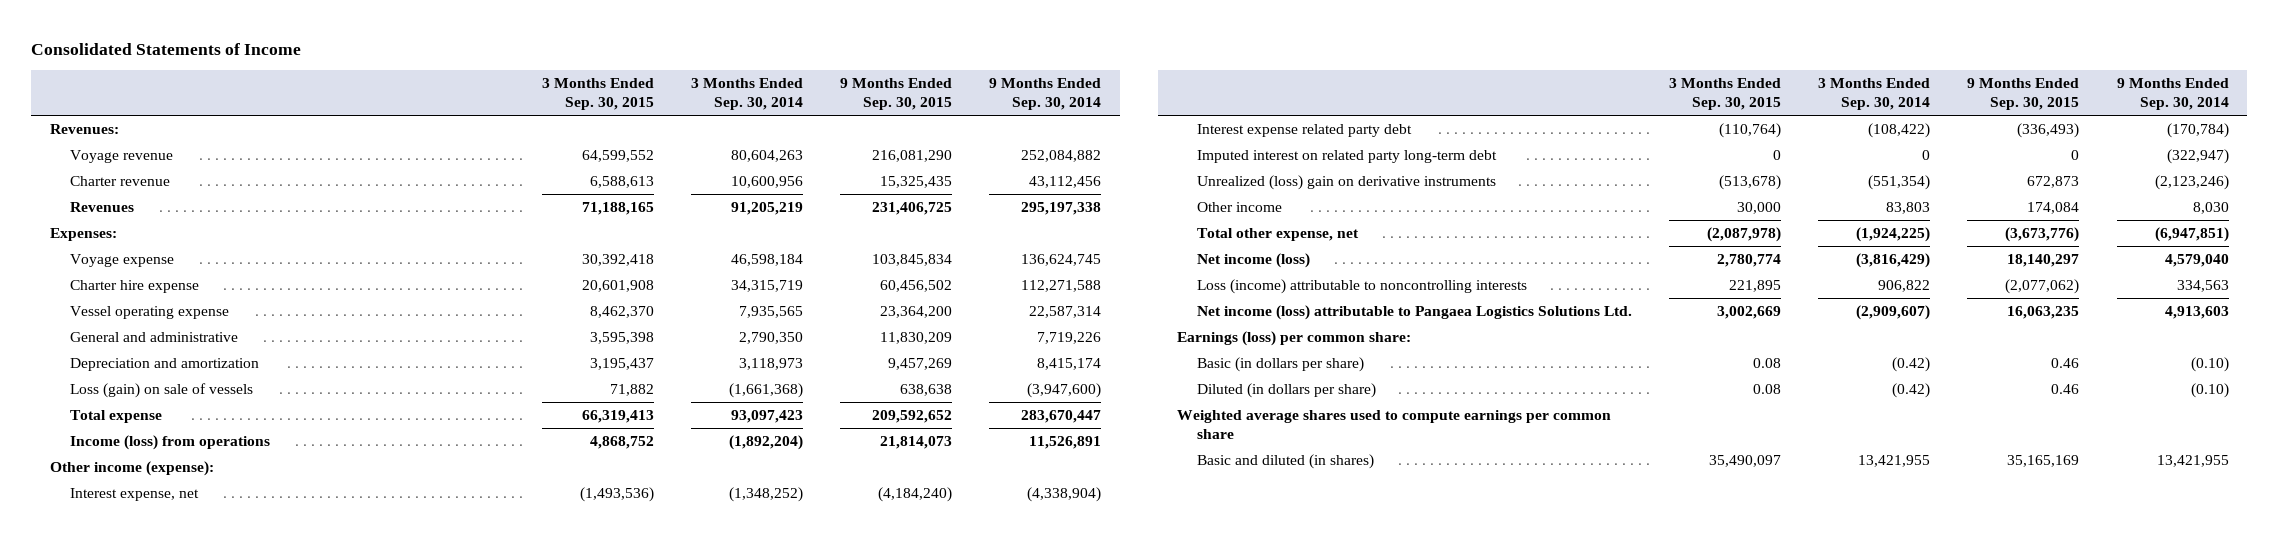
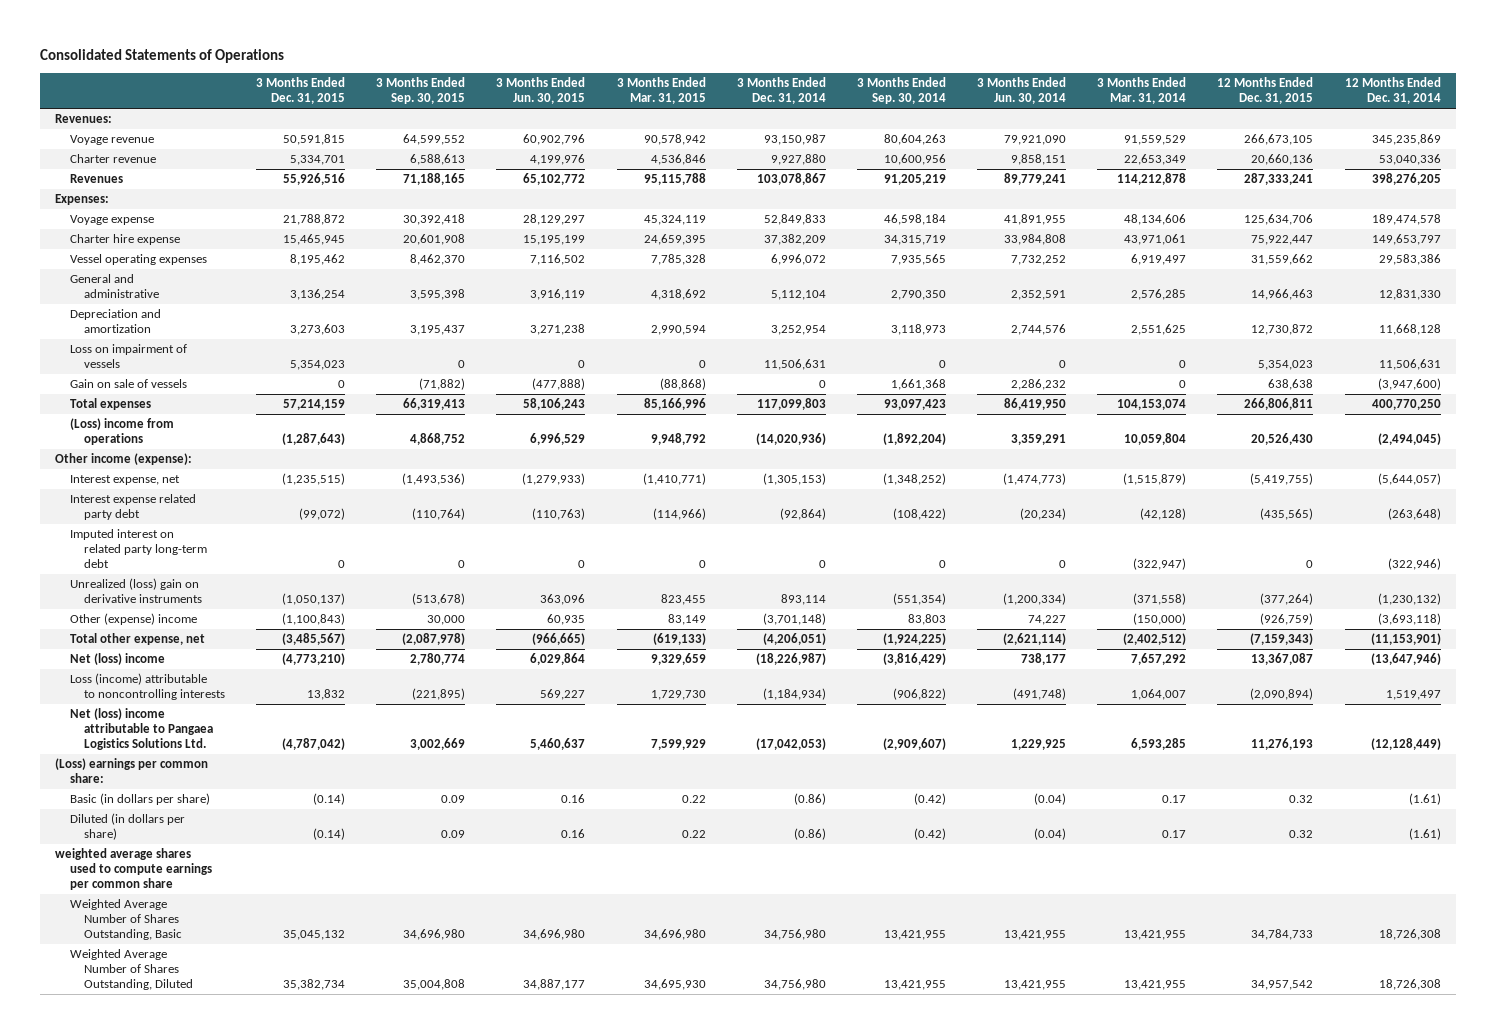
[31,42,302,55] Consolidated Statements of Income -> [39,48,284,63] Consolidated Statements of Operations
[840,78,953,111] 9 Months Ended Sep. 30, 2015 -> none
[989,78,1102,111] 9 Months Ended Sep. 30, 2014 -> none
none -> [256,77,346,105] 3 Months Ended Dec. 31, 2015
none -> [496,77,586,105] 3 Months Ended Jun. 30, 2015
none -> [616,77,706,105] 3 Months Ended Mar. 31, 2015
none -> [736,77,826,105] 3 Months Ended Dec. 31, 2014
none -> [977,77,1067,105] 3 Months Ended Jun. 30, 2014
none -> [1097,77,1187,105] 3 Months Ended Mar. 31, 2014
none -> [1217,77,1314,105] 12 Months Ended Dec. 31, 2015
none -> [1344,77,1441,105] 12 Months Ended Dec. 31, 2014
[69,305,229,319] Vessel operating expense -> [69,254,207,266] Vessel operating expenses
none -> [69,344,187,369] Loss on impairment of vessels
[69,382,253,398] Loss (gain) on sale of vessels -> [69,379,187,389] Gain on sale of vessels
[609,383,654,396] 71,882 -> [419,378,466,391] (71,882)
[729,382,804,398] (1,661,368) -> [890,379,946,391] 1,661,368
[69,409,162,423] Total expense -> [69,398,151,411] Total expenses
[69,434,270,450] Income (loss) from operations -> [69,418,174,446] (Loss) income from operations
[1196,201,1282,212] Other income -> [69,613,197,626] Other (expense) income
[1196,453,1374,469] Basic and diluted (in shares) -> none
[1196,252,1310,268] Net income (loss) -> [69,653,165,666] Net (loss) income
[1729,279,1782,292] 221,895 -> [412,688,466,701] (221,895)
[1878,279,1931,292] 906,822 -> [892,688,946,701] (906,822)
[1196,304,1632,320] Net income (loss) attributable to Pangaea Logistics Solutions Ltd. -> [69,708,214,751] Net (loss) income attributable to Pangaea Logistics Solutions Ltd.
[1176,330,1411,346] Earnings (loss) per common share: -> [55,758,209,784] (Loss) earnings per common share:
[1753,357,1782,368] 0.08 -> [441,795,466,804] 0.09
[1753,383,1782,394] 0.08 -> [441,830,466,839] 0.09
[1176,409,1611,440] Weighted average shares used to compute earnings per common share -> [55,848,212,891] weighted average shares used to compute earnings per common share
none -> [69,899,183,941] Weighted Average Number of Shares Outstanding, Basic
none -> [69,949,194,991] Weighted Average Number of Shares Outstanding, Diluted

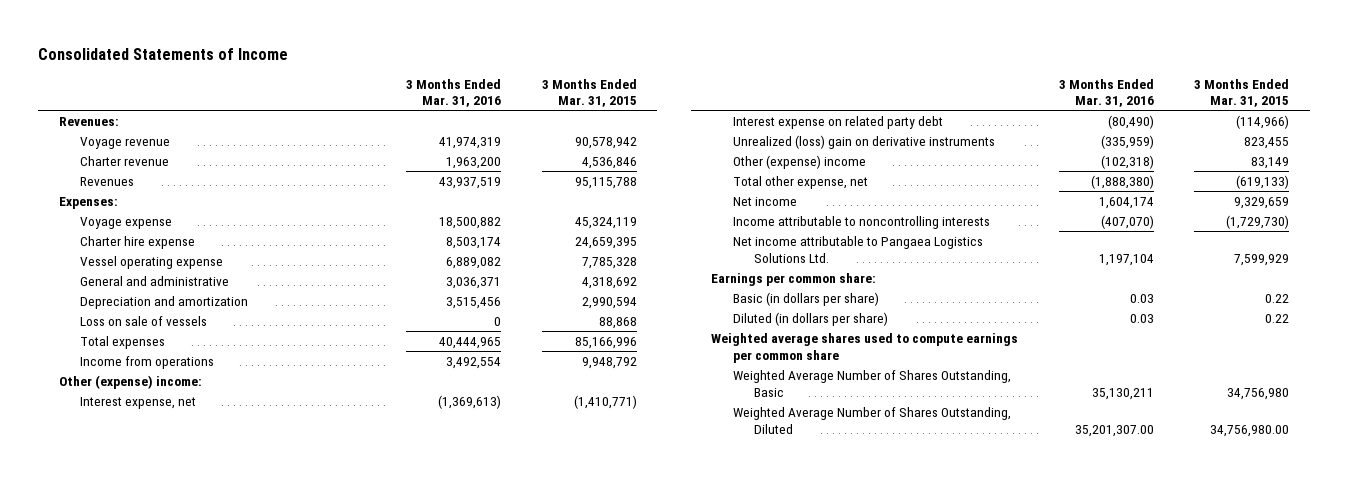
[39,48,284,63] Consolidated Statements of Operations -> [38,47,289,60] Consolidated Statements of Income
[256,77,346,105] 3 Months Ended Dec. 31, 2015 -> none
[376,77,466,105] 3 Months Ended Sep. 30, 2015 -> none
[496,77,586,105] 3 Months Ended Jun. 30, 2015 -> none
[736,77,826,105] 3 Months Ended Dec. 31, 2014 -> none
[856,77,946,105] 3 Months Ended Sep. 30, 2014 -> none
[977,77,1067,105] 3 Months Ended Jun. 30, 2014 -> none
[1097,77,1187,105] 3 Months Ended Mar. 31, 2014 -> none
[1217,77,1314,105] 12 Months Ended Dec. 31, 2015 -> none
[1344,77,1441,105] 12 Months Ended Dec. 31, 2014 -> none
none -> [406,78,502,108] 3 Months Ended Mar. 31, 2016
[69,254,207,266] Vessel operating expenses -> [79,256,223,270] Vessel operating expense
[69,344,187,369] Loss on impairment of vessels -> none
[69,379,187,389] Gain on sale of vessels -> [79,316,207,327] Loss on sale of vessels
[659,378,706,391] (88,868) -> [598,317,637,330] 88,868
[69,418,174,446] (Loss) income from operations -> [79,356,214,370] Income from operations
[55,453,193,466] Other income (expense): -> [58,375,202,390] Other (expense) income:
[69,529,208,569] Imputed interest on related party long-term debt -> none
[69,494,196,521] Interest expense related party debt -> [732,116,943,130] Interest expense on related party debt
[69,653,165,666] Net (loss) income -> [732,197,797,207] Net income
[69,673,226,701] Loss (income) attributable to noncontrolling interests -> [732,216,990,230] Income attributable to noncontrolling interests
[650,690,706,701] 1,729,730 -> [1226,215,1290,230] (1,729,730)
[69,708,214,751] Net (loss) income attributable to Pangaea Logistics Solutions Ltd. -> [732,236,983,263] Net income attributable to Pangaea Logistics Solutions Ltd.
[55,758,209,784] (Loss) earnings per common share: -> [711,273,877,287] Earnings per common share:
[55,848,212,891] weighted average shares used to compute earnings per common share -> [711,333,1019,363] Weighted average shares used to compute earnings per common share
[643,929,706,941] 34,696,980 -> [1227,387,1290,400] 34,756,980
[643,979,706,991] 34,695,930 -> [1210,424,1290,437] 34,756,980.00

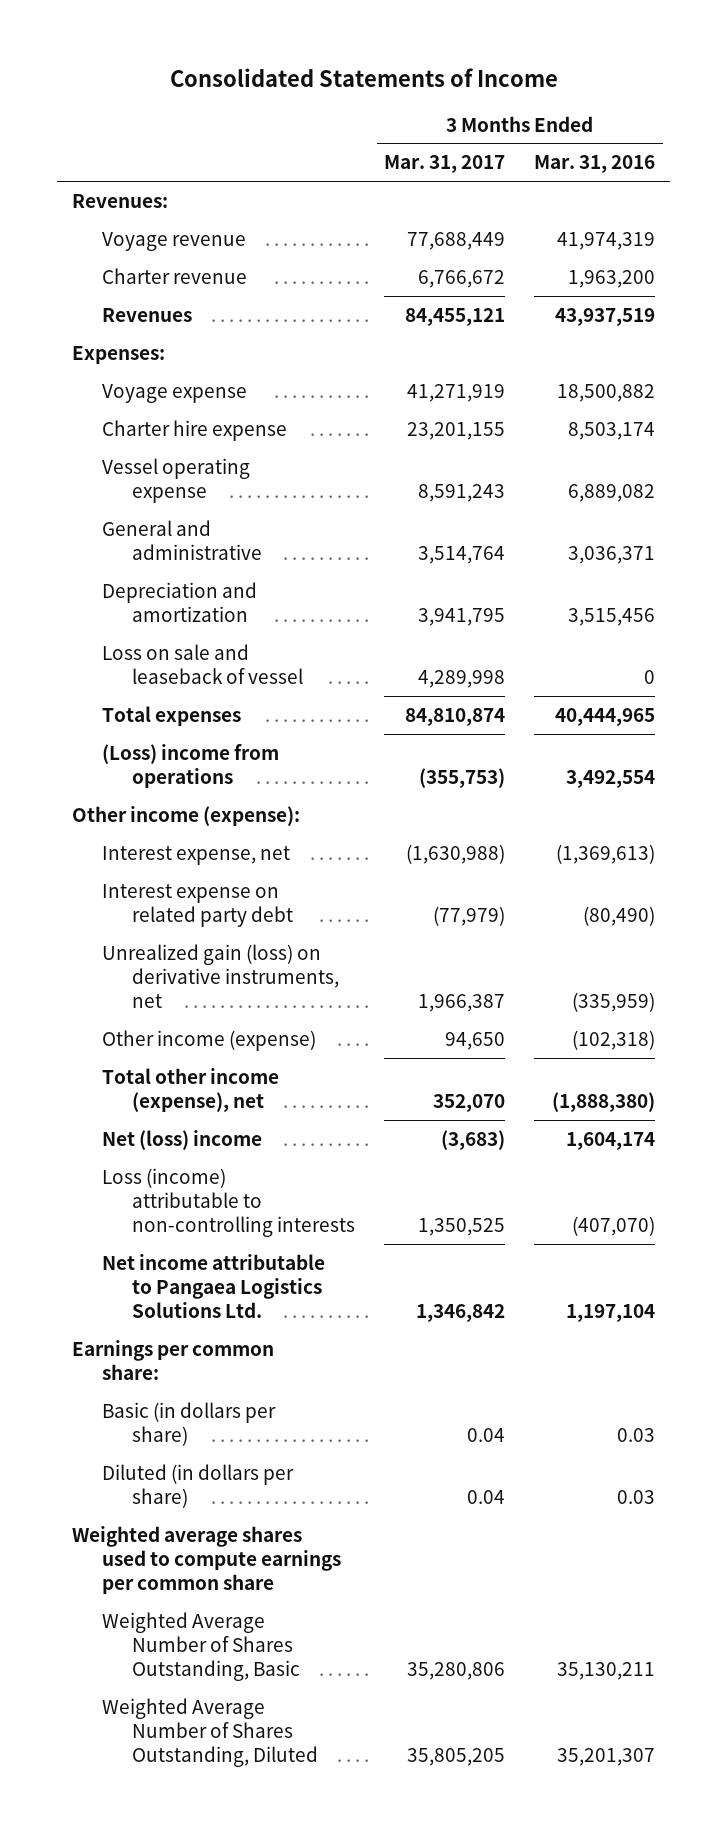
[541,78,637,108] 3 Months Ended Mar. 31, 2015 -> none
none -> [384,155,506,174] Mar. 31, 2017
[79,316,207,327] Loss on sale of vessels -> [101,643,303,684] Loss on sale and leaseback of vessel
[79,356,214,370] Income from operations -> [101,743,279,788] (Loss) income from operations
[58,375,202,390] Other (expense) income: -> [72,805,301,826] Other income (expense):
[732,135,995,150] Unrealized (loss) gain on derivative instruments -> [101,943,339,1008] Unrealized gain (loss) on derivative instruments, net
[732,155,866,170] Other (expense) income -> [101,1029,316,1051] Other income (expense)
[732,176,868,190] Total other expense, net -> [101,1067,279,1112] Total other income (expense), net
[732,197,797,207] Net income -> [101,1129,262,1150] Net (loss) income
[732,216,990,230] Income attributable to noncontrolling interests -> [101,1167,355,1237] Loss (income) attributable to non-controlling interests
[1074,424,1154,437] 35,201,307.00 -> [557,1747,656,1766] 35,201,307

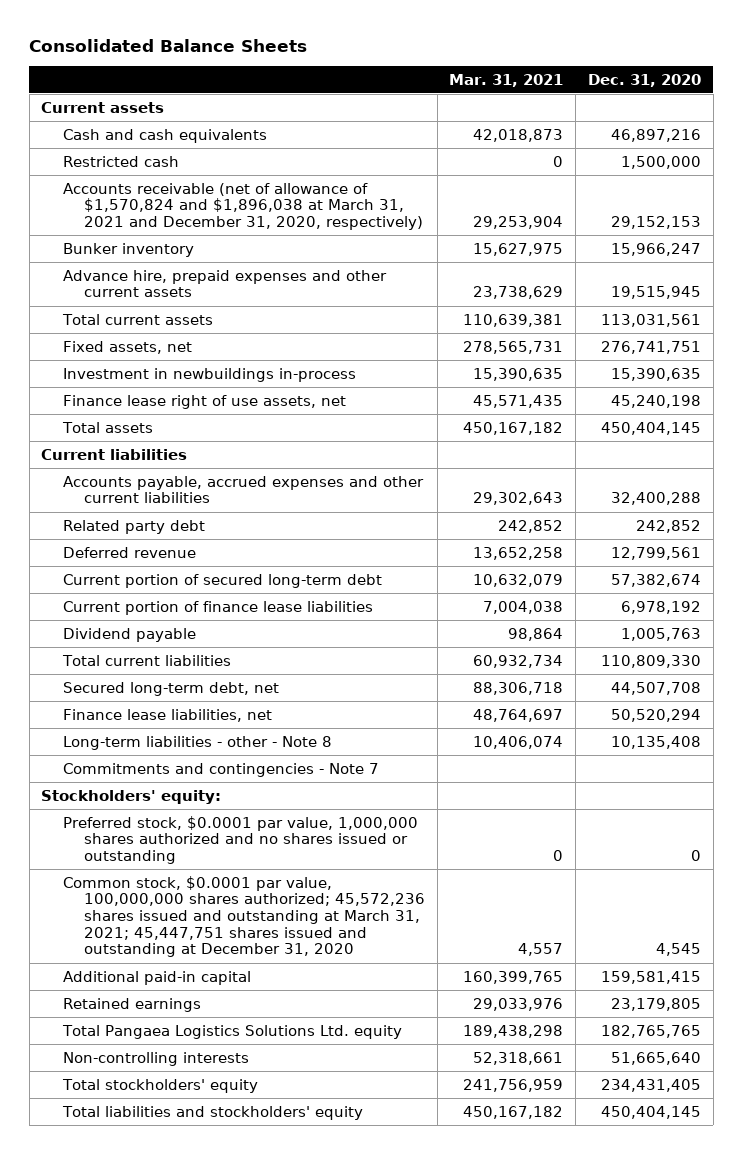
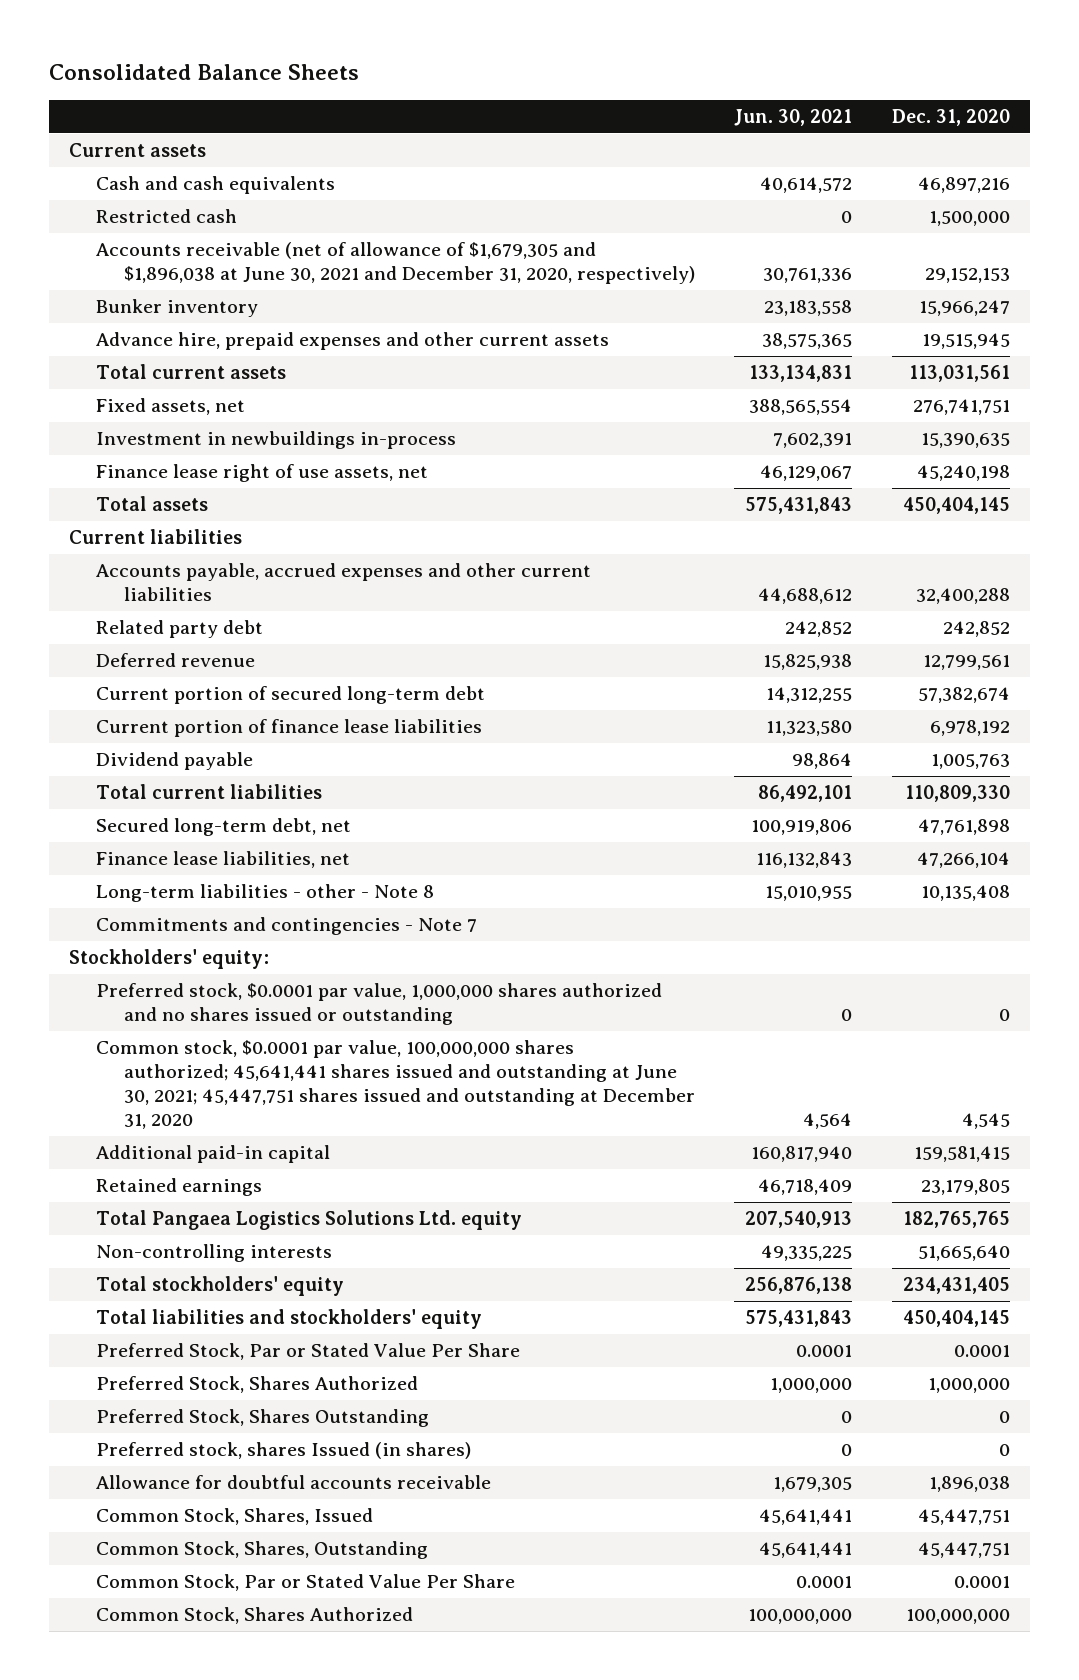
[449,73,564,87] Mar. 31, 2021 -> none
none -> [734,108,853,126] Jun. 30, 2021
[62,182,423,231] Accounts receivable (net of allowance of $1,570,824 and $1,896,038 at March 31, 2021 and December 31, 2020, respectively) -> [96,242,695,285] Accounts receivable (net of allowance of $1,679,305 and $1,896,038 at June 30, 2021 and December 31, 2020, respectively)
[610,681,701,695] 44,507,708 -> [918,819,1011,836] 47,761,898
[610,708,701,722] 50,520,294 -> [917,852,1011,869] 47,266,104
[62,875,425,958] Common stock, $0.0001 par value, 100,000,000 shares authorized; 45,572,236 shares issued and outstanding at March 31, 2021; 45,447,751 shares issued and outstanding at December 31, 2020 -> [96,1040,695,1130] Common stock, $0.0001 par value, 100,000,000 shares authorized; 45,641,441 shares issued and outstanding at June 30, 2021; 45,447,751 shares issued and outstanding at December 31, 2020
none -> [96,1343,521,1361] Preferred Stock, Par or Stated Value Per Share
none -> [96,1376,419,1394] Preferred Stock, Shares Authorized
none -> [96,1409,430,1428] Preferred Stock, Shares Outstanding
none -> [96,1442,472,1460] Preferred stock, shares Issued (in shares)
none -> [96,1475,492,1490] Allowance for doubtful accounts receivable
none -> [96,1508,374,1526] Common Stock, Shares, Issued
none -> [96,1541,429,1560] Common Stock, Shares, Outstanding
none -> [96,1574,516,1592] Common Stock, Par or Stated Value Per Share
none -> [96,1607,414,1625] Common Stock, Shares Authorized

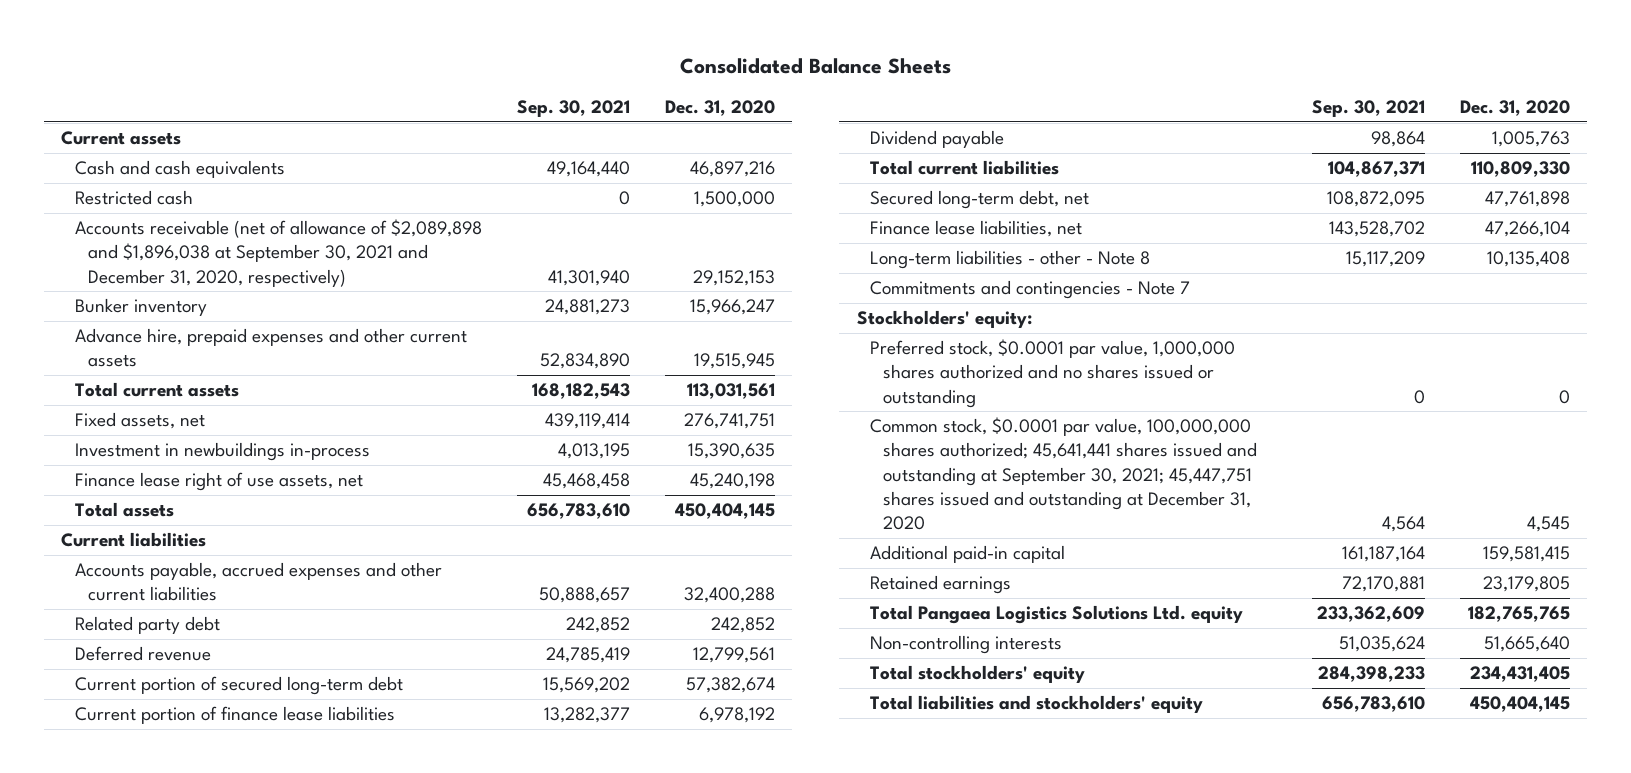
[734,108,853,126] Jun. 30, 2021 -> none
none -> [516,99,630,117] Sep. 30, 2021
[96,242,695,285] Accounts receivable (net of allowance of $1,679,305 and $1,896,038 at June 30, 2021 and December 31, 2020, respectively) -> [74,219,482,287] Accounts receivable (net of allowance of $2,089,898 and $1,896,038 at September 30, 2021 and December 31, 2020, respectively)
[96,1040,695,1130] Common stock, $0.0001 par value, 100,000,000 shares authorized; 45,641,441 shares issued and outstanding at June 30, 2021; 45,447,751 shares issued and outstanding at December 31, 2020 -> [869,417,1258,530] Common stock, $0.0001 par value, 100,000,000 shares authorized; 45,641,441 shares issued and outstanding at September 30, 2021; 45,447,751 shares issued and outstanding at December 31, 2020
[96,1343,521,1361] Preferred Stock, Par or Stated Value Per Share -> none
[96,1376,419,1394] Preferred Stock, Shares Authorized -> none
[96,1409,430,1428] Preferred Stock, Shares Outstanding -> none
[96,1442,472,1460] Preferred stock, shares Issued (in shares) -> none
[96,1475,492,1490] Allowance for doubtful accounts receivable -> none
[96,1508,374,1526] Common Stock, Shares, Issued -> none
[96,1541,429,1560] Common Stock, Shares, Outstanding -> none
[96,1574,516,1592] Common Stock, Par or Stated Value Per Share -> none
[96,1607,414,1625] Common Stock, Shares Authorized -> none

